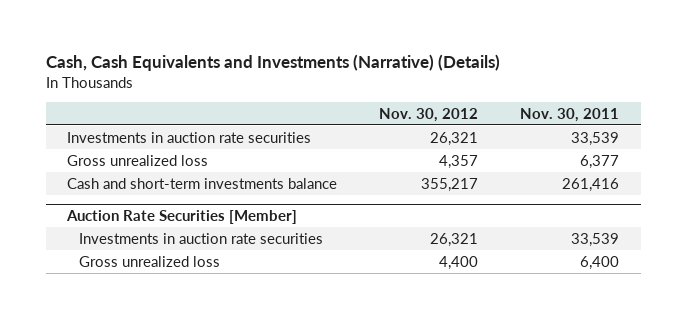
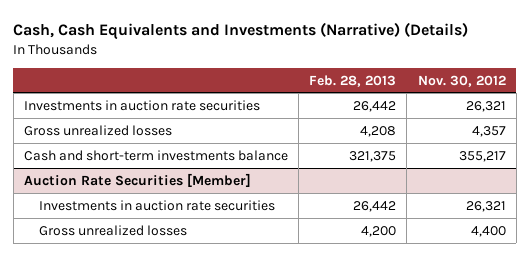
[520,107,620,122] Nov. 30, 2011 -> none
none -> [309,74,397,87] Feb. 28, 2013
[66,154,208,166] Gross unrealized loss -> [23,124,172,136] Gross unrealized losses
[78,255,220,267] Gross unrealized loss -> [38,224,187,236] Gross unrealized losses

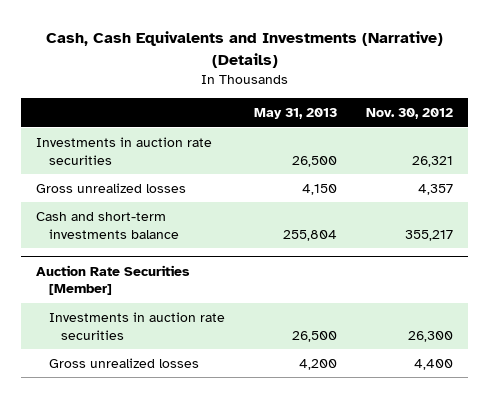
[309,74,397,87] Feb. 28, 2013 -> none
none -> [253,108,337,120] May 31, 2013
[465,200,506,212] 26,321 -> [408,330,454,342] 26,300

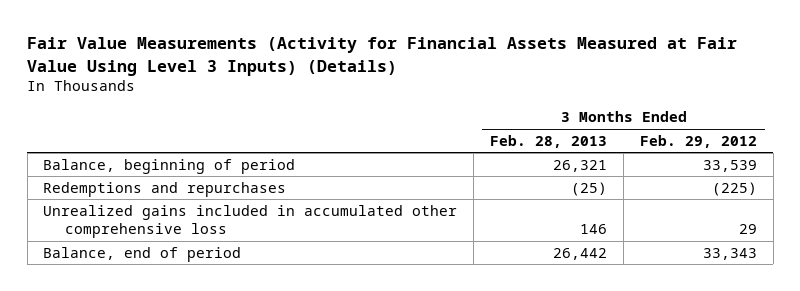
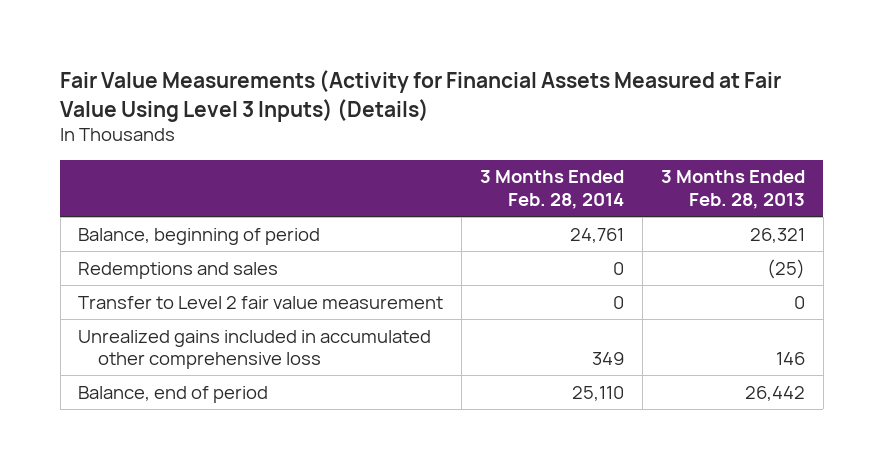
[639,134,757,148] Feb. 29, 2012 -> none
none -> [480,170,625,209] 3 Months Ended Feb. 28, 2014
[43,181,287,197] Redemptions and repurchases -> [78,261,279,279] Redemptions and sales
none -> [78,295,444,309] Transfer to Level 2 fair value measurement

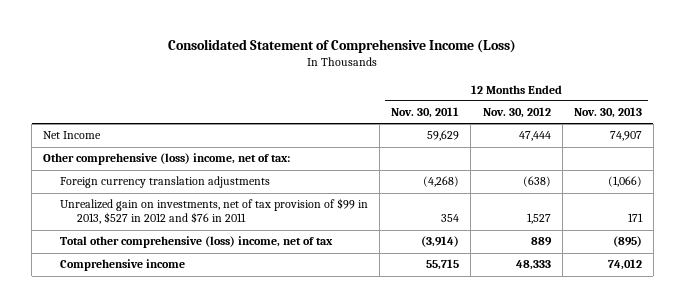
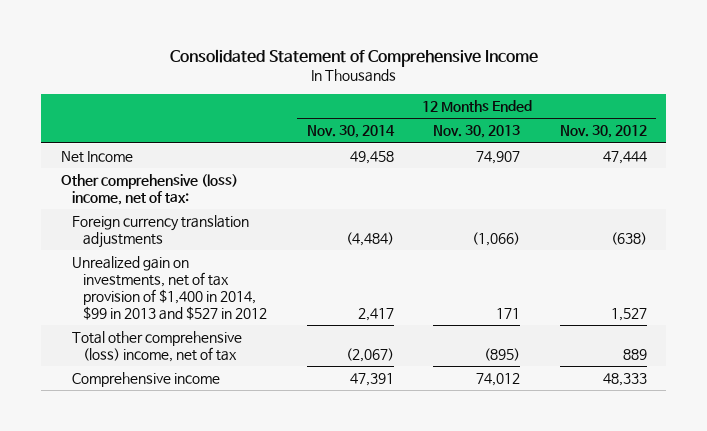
[168,39,517,54] Consolidated Statement of Comprehensive Income (Loss) -> [169,49,538,68] Consolidated Statement of Comprehensive Income
[391,107,460,119] Nov. 30, 2011 -> none
none -> [306,125,395,139] Nov. 30, 2014
[60,198,369,225] Unrealized gain on investments, net of tax provision of $99 in 2013, $527 in 2012 and $76 in 2011 -> [72,256,268,320] Unrealized gain on investments, net of tax provision of $1,400 in 2014, $99 in 2013 and $527 in 2012

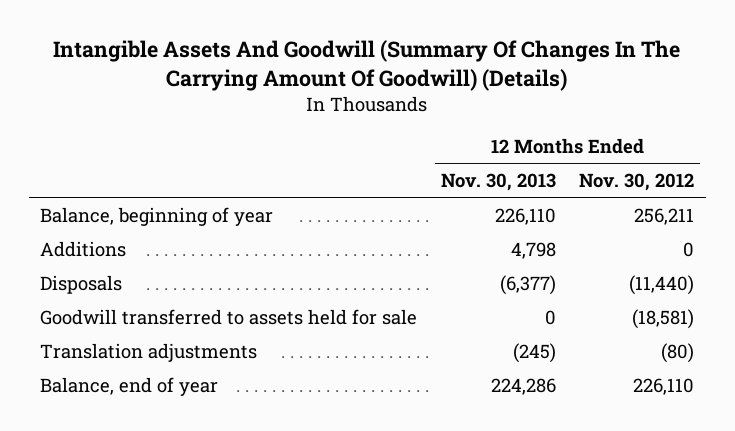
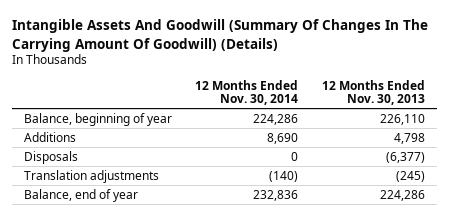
[579,173,695,192] Nov. 30, 2012 -> none
none -> [195,79,299,106] 12 Months Ended Nov. 30, 2014
[40,308,418,325] Goodwill transferred to assets held for sale -> none

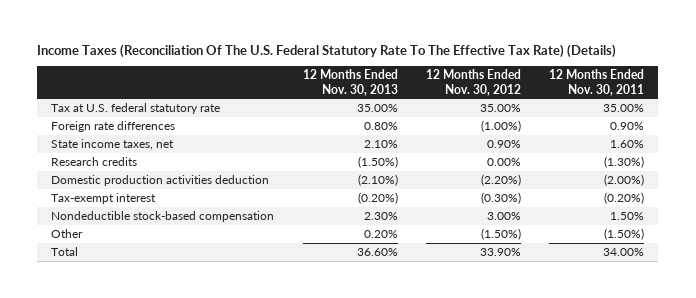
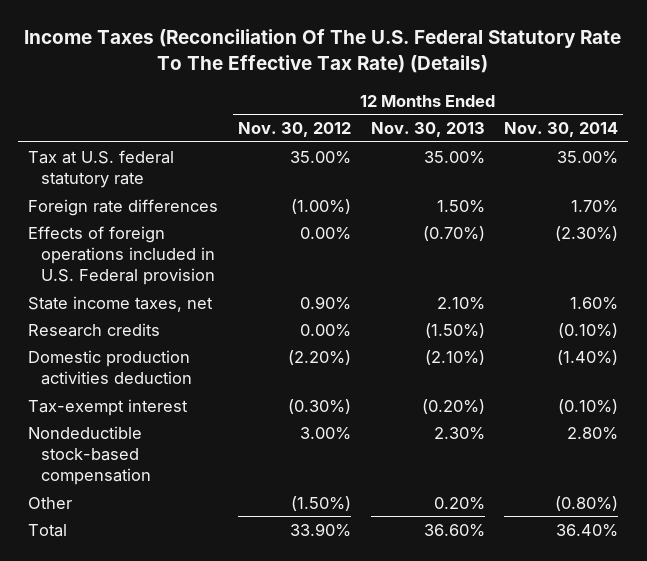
[549,69,645,96] 12 Months Ended Nov. 30, 2011 -> none
none -> [504,122,619,138] Nov. 30, 2014
[363,121,398,130] 0.80% -> [436,199,485,213] 1.50%
none -> [28,225,216,286] Effects of foreign operations included in U.S. Federal provision

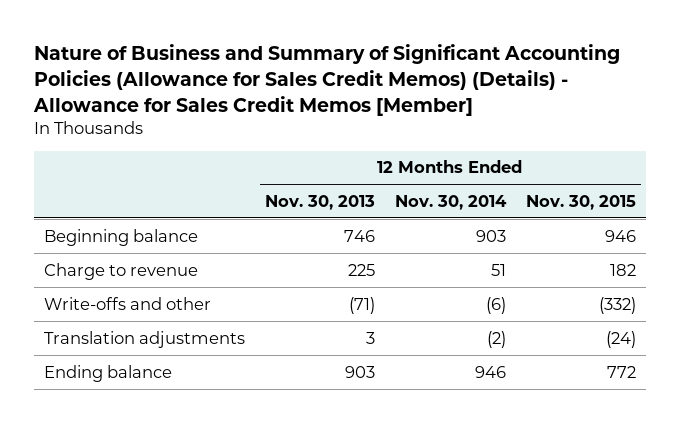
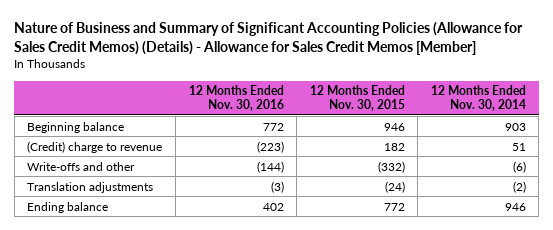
[265,194,376,210] Nov. 30, 2013 -> none
none -> [188,85,284,112] 12 Months Ended Nov. 30, 2016
[44,262,199,280] Charge to revenue -> [27,140,163,153] (Credit) charge to revenue

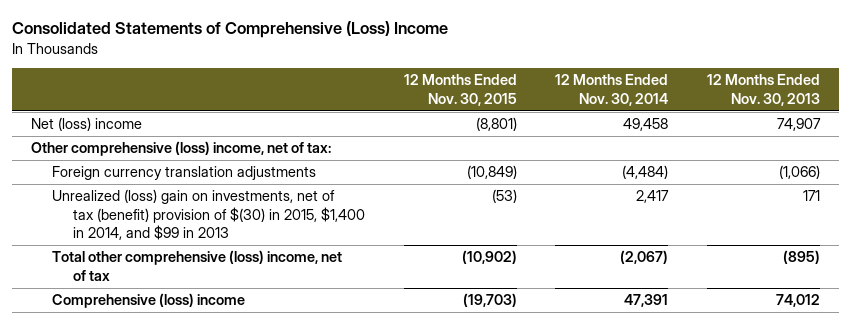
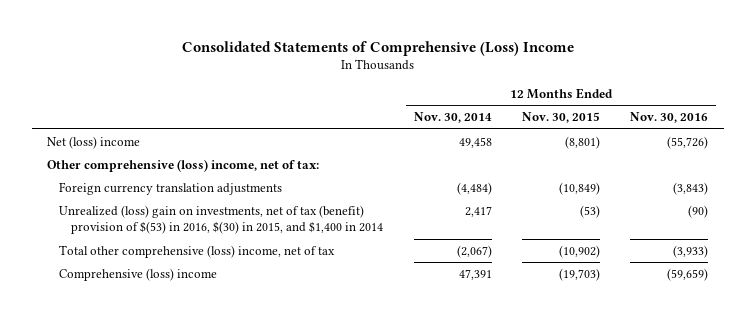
[706,74,820,106] 12 Months Ended Nov. 30, 2013 -> none
none -> [630,112,709,124] Nov. 30, 2016
[52,189,366,241] Unrealized (loss) gain on investments, net of tax (benefit) provision of $(30) in 2015, $1,400 in 2014, and $99 in 2013 -> [59,204,384,235] Unrealized (loss) gain on investments, net of tax (benefit) provision of $(53) in 2016, $(30) in 2015, and $1,400 in 2014

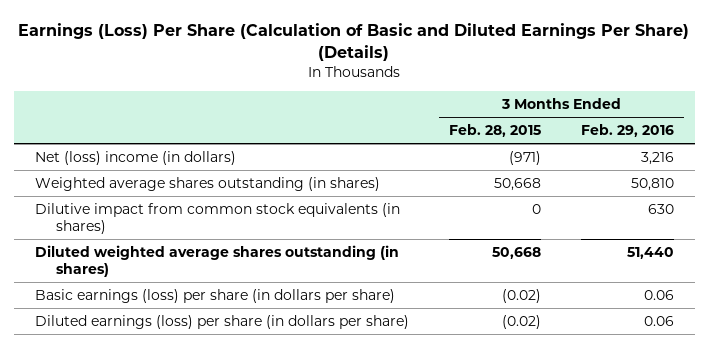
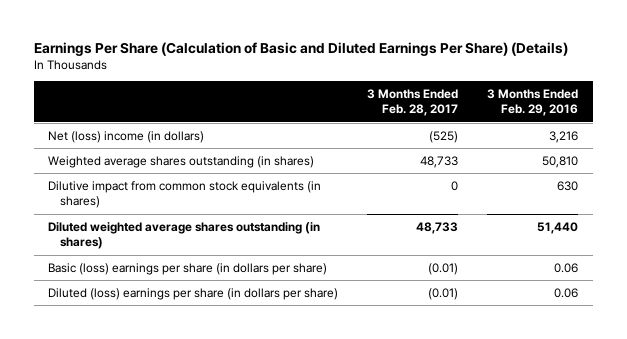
[18,23,690,62] Earnings (Loss) Per Share (Calculation of Basic and Diluted Earnings Per Share) (Details) -> [33,41,568,56] Earnings Per Share (Calculation of Basic and Diluted Earnings Per Share) (Details)
[448,124,541,138] Feb. 28, 2015 -> none
none -> [367,88,459,117] 3 Months Ended Feb. 28, 2017
[34,288,395,303] Basic earnings (loss) per share (in dollars per share) -> [48,262,328,275] Basic (loss) earnings per share (in dollars per share)
[34,314,409,329] Diluted earnings (loss) per share (in dollars per share) -> [48,287,339,300] Diluted (loss) earnings per share (in dollars per share)

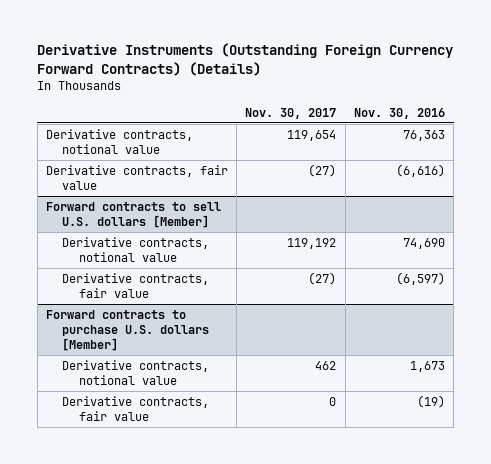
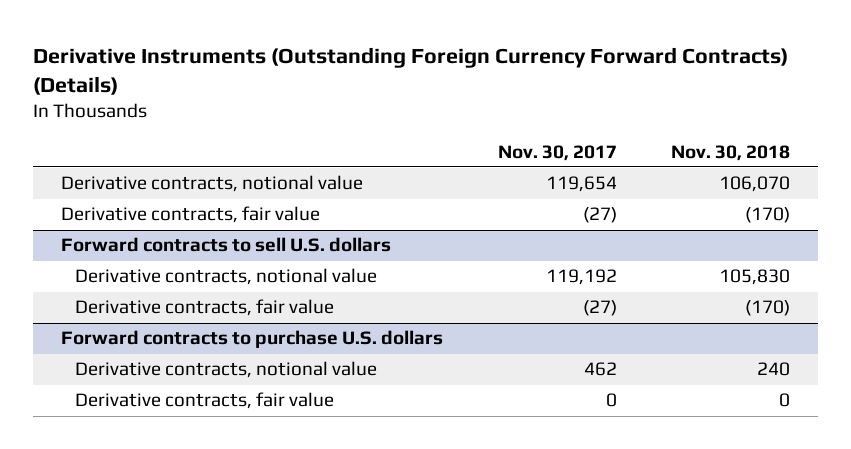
[354,107,446,119] Nov. 30, 2016 -> none
none -> [671,144,791,161] Nov. 30, 2018
[45,202,221,228] Forward contracts to sell U.S. dollars [Member] -> [60,237,391,253] Forward contracts to sell U.S. dollars
[45,310,210,351] Forward contracts to purchase U.S. dollars [Member] -> [60,330,443,349] Forward contracts to purchase U.S. dollars

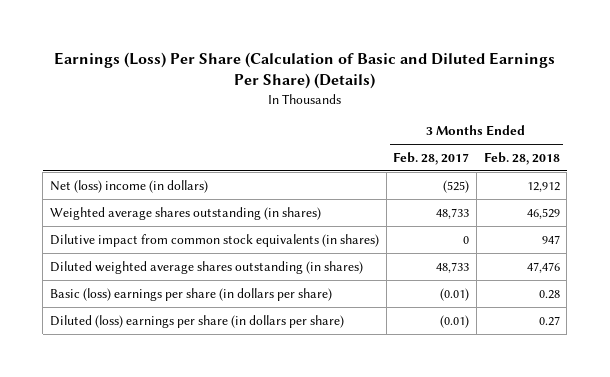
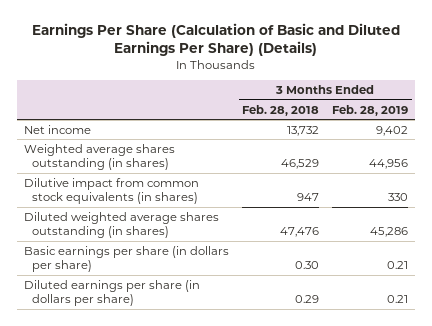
[53,52,555,90] Earnings (Loss) Per Share (Calculation of Basic and Diluted Earnings Per Share) (Details) -> [31,23,400,57] Earnings Per Share (Calculation of Basic and Diluted Earnings Per Share) (Details)
[393,151,470,165] Feb. 28, 2017 -> none
none -> [332,104,409,116] Feb. 28, 2019
[49,179,208,193] Net (loss) income (in dollars) -> [23,124,91,134] Net income
[526,181,560,192] 12,912 -> [286,125,319,136] 13,732
[49,287,332,301] Basic (loss) earnings per share (in dollars per share) -> [23,245,229,272] Basic earnings per share (in dollars per share)
[538,289,560,299] 0.28 -> [294,260,319,269] 0.30
[49,314,344,328] Diluted (loss) earnings per share (in dollars per share) -> [23,279,200,306] Diluted earnings per share (in dollars per share)
[538,315,560,326] 0.27 -> [294,294,319,303] 0.29

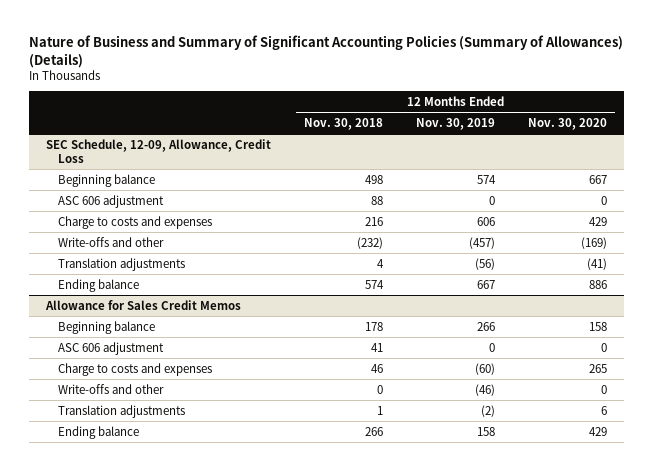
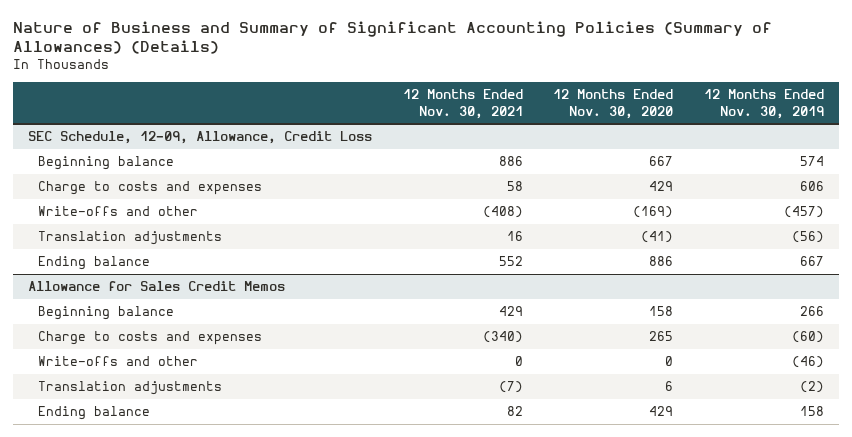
[303,117,383,130] Nov. 30, 2018 -> none
none -> [402,89,523,119] 12 Months Ended Nov. 30, 2021
[58,194,165,208] ASC 606 adjustment -> none
[58,341,165,355] ASC 606 adjustment -> none

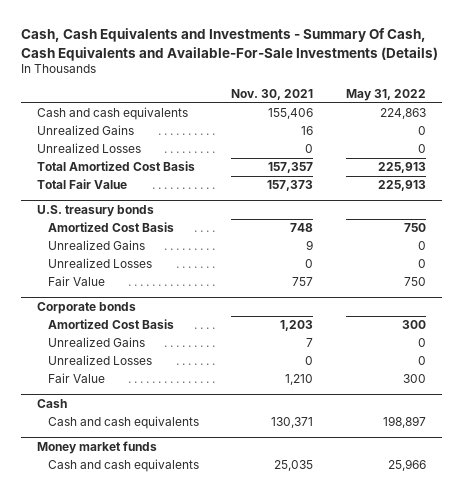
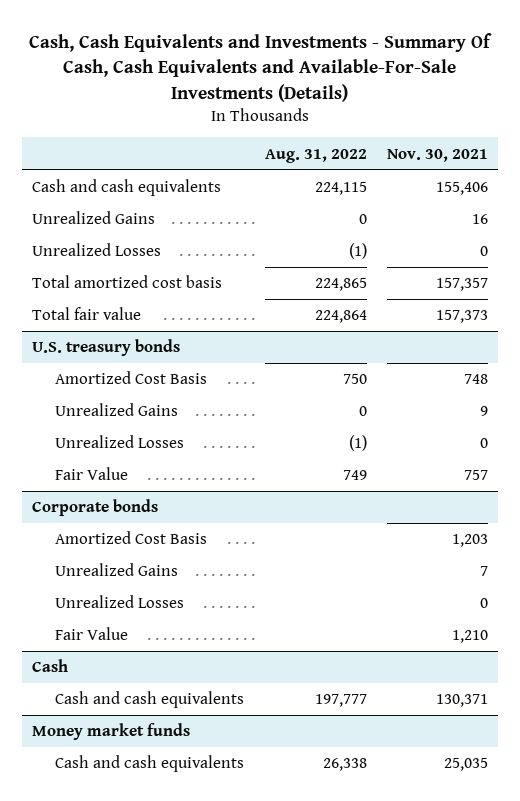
[345,89,426,102] May 31, 2022 -> none
none -> [264,148,367,163] Aug. 31, 2022
[37,161,196,172] Total Amortized Cost Basis -> [32,275,223,289] Total amortized cost basis
[37,179,128,190] Total Fair Value -> [32,307,142,321] Total fair value

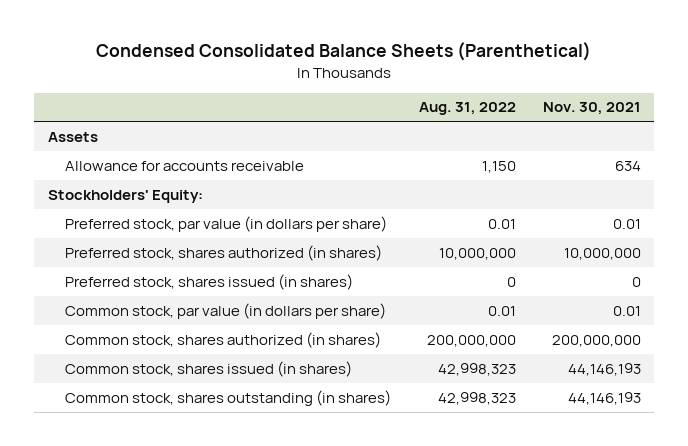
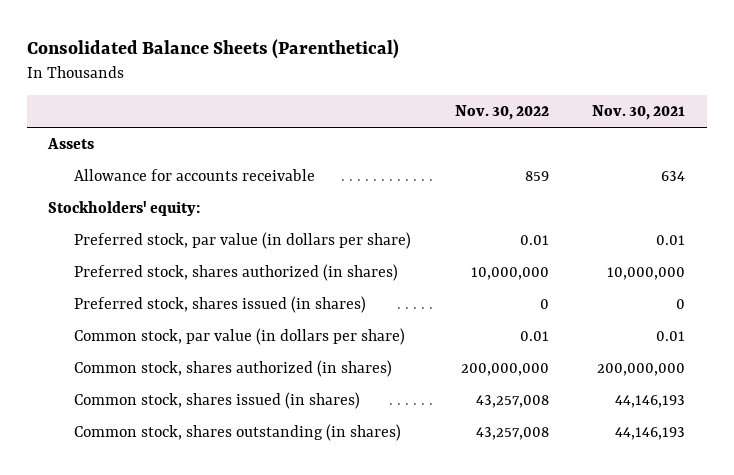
[96,42,592,62] Condensed Consolidated Balance Sheets (Parenthetical) -> [26,39,399,60] Consolidated Balance Sheets (Parenthetical)
[418,102,516,116] Aug. 31, 2022 -> none
none -> [454,105,549,121] Nov. 30, 2022
[47,189,203,203] Stockholders' Equity: -> [48,200,201,216] Stockholders' equity:

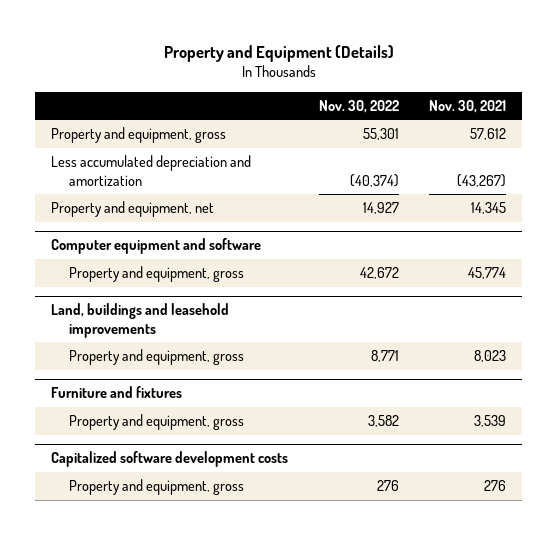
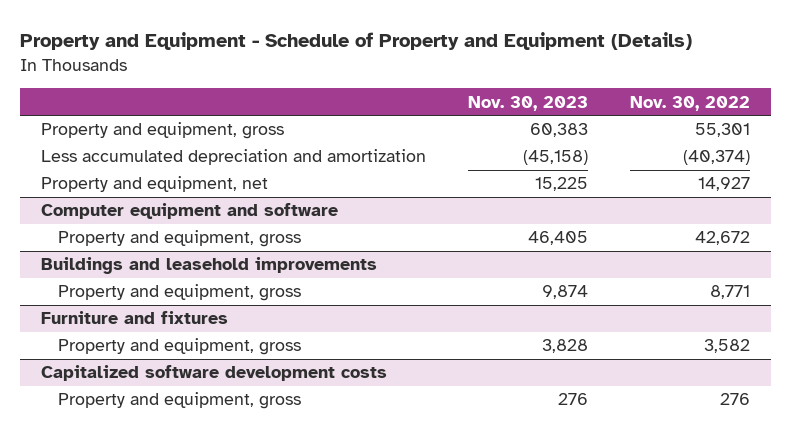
[163,44,394,62] Property and Equipment (Details) -> [20,32,693,51] Property and Equipment - Schedule of Property and Equipment (Details)
[429,99,507,113] Nov. 30, 2021 -> none
none -> [468,95,589,111] Nov. 30, 2023
[50,303,229,338] Land, buildings and leasehold improvements -> [41,257,378,275] Buildings and leasehold improvements

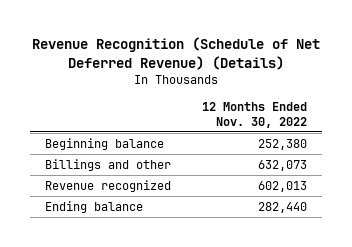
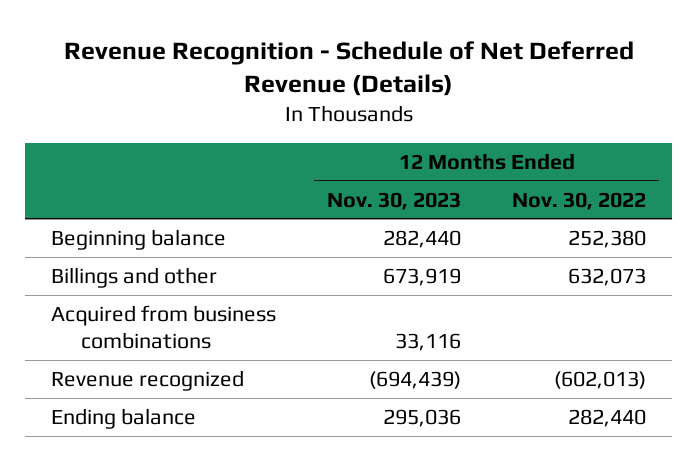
[32,36,321,70] Revenue Recognition (Schedule of Net Deferred Revenue) (Details) -> [63,40,634,97] Revenue Recognition - Schedule of Net Deferred Revenue (Details)
none -> [327,191,462,210] Nov. 30, 2023
none -> [50,304,276,350] Acquired from business combinations
[257,180,307,192] 602,013 -> [554,370,647,389] (602,013)

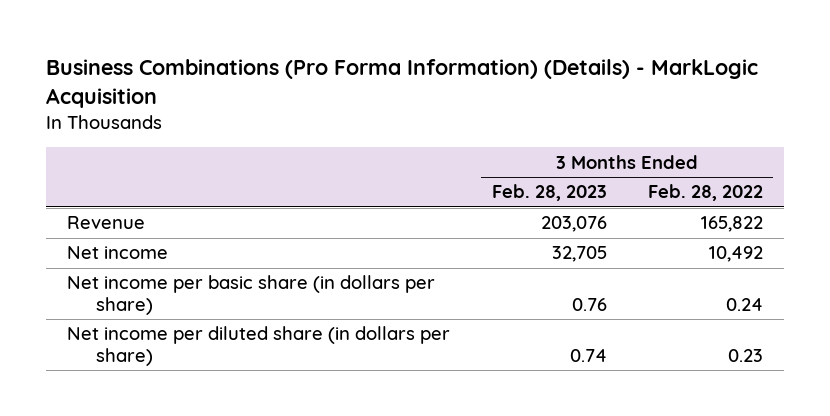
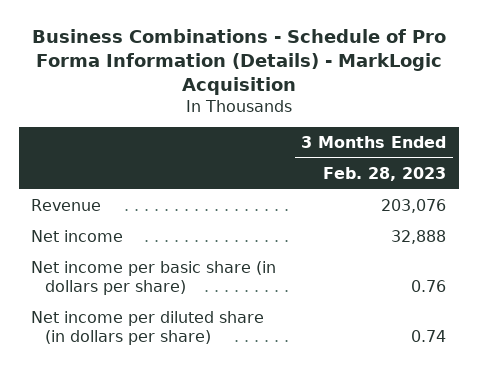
[46,59,759,108] Business Combinations (Pro Forma Information) (Details) - MarkLogic Acquisition -> [31,28,446,95] Business Combinations - Schedule of Pro Forma Information (Details) - MarkLogic Acquisition
[647,184,763,202] Feb. 28, 2022 -> none
[551,246,607,263] 32,705 -> [391,230,447,245] 32,888

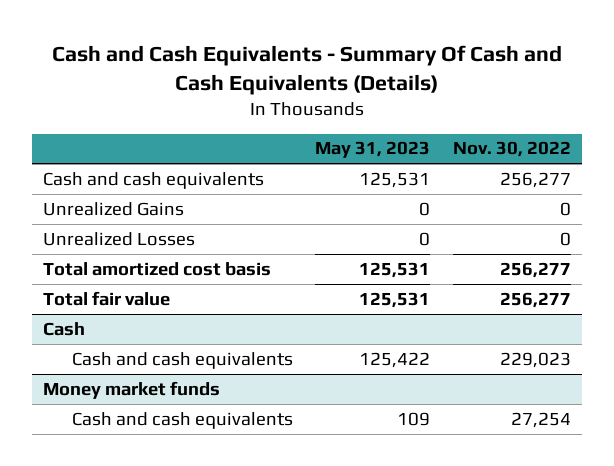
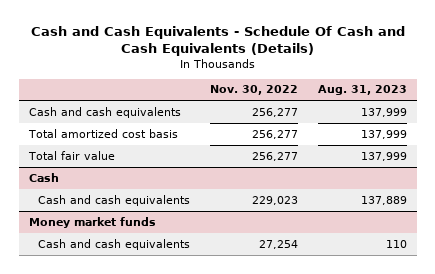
[51,44,562,95] Cash and Cash Equivalents - Summary Of Cash and Cash Equivalents (Details) -> [30,25,405,56] Cash and Cash Equivalents - Schedule Of Cash and Cash Equivalents (Details)
[315,141,431,159] May 31, 2023 -> none
none -> [317,85,407,96] Aug. 31, 2023
[42,201,184,216] Unrealized Gains -> none
[42,231,195,246] Unrealized Losses -> none

